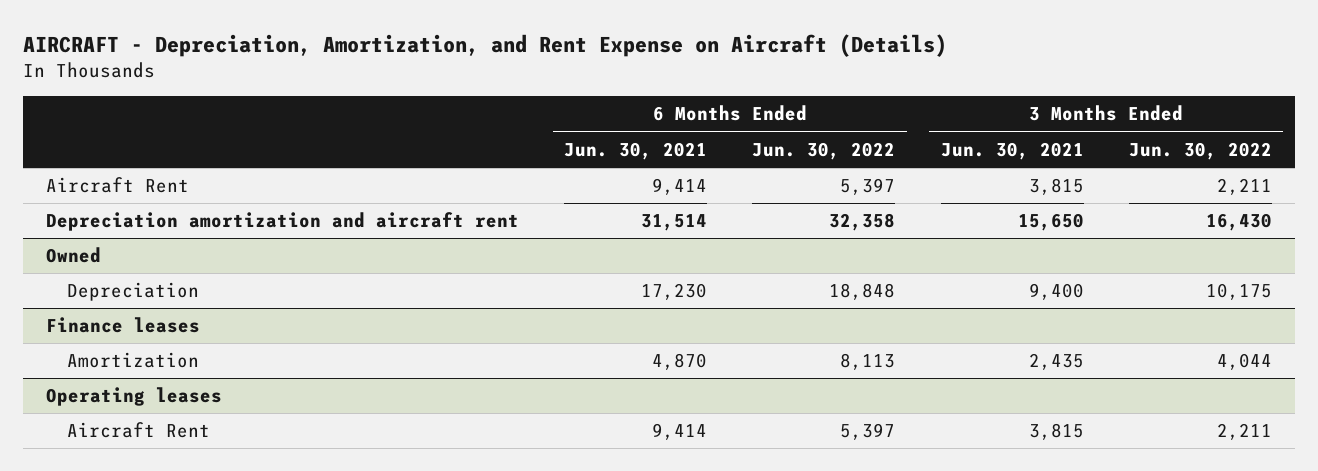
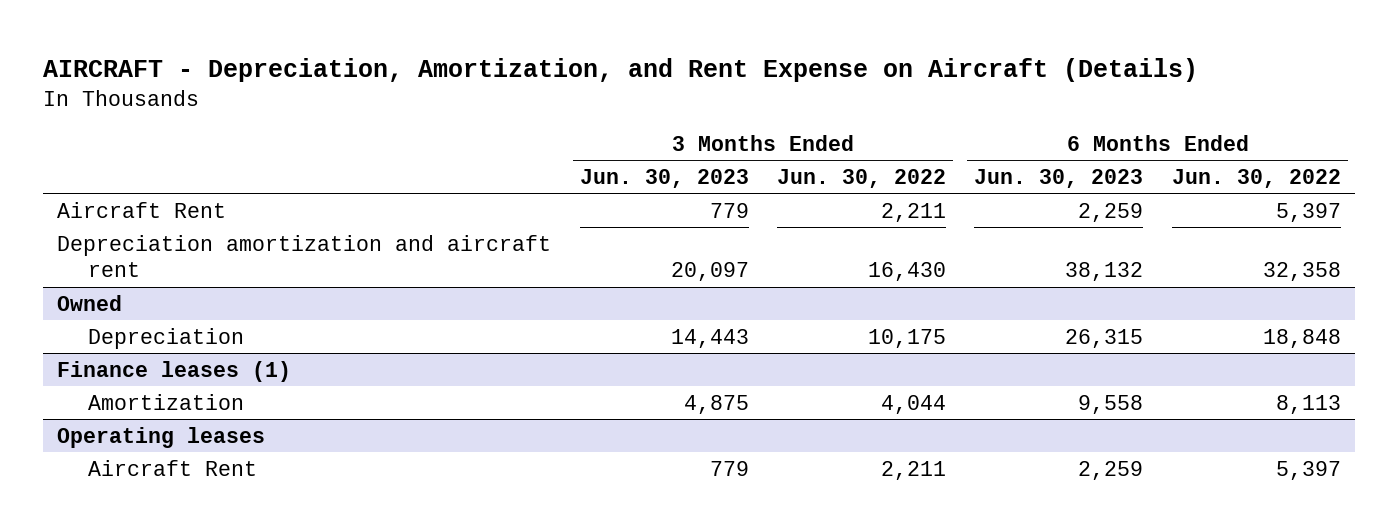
[564,141,708,160] Jun. 30, 2021 -> none
[940,141,1084,160] Jun. 30, 2021 -> none
none -> [579,168,749,188] Jun. 30, 2023
none -> [974,168,1144,188] Jun. 30, 2023
[45,317,200,334] Finance leases -> [57,360,292,382] Finance leases (1)

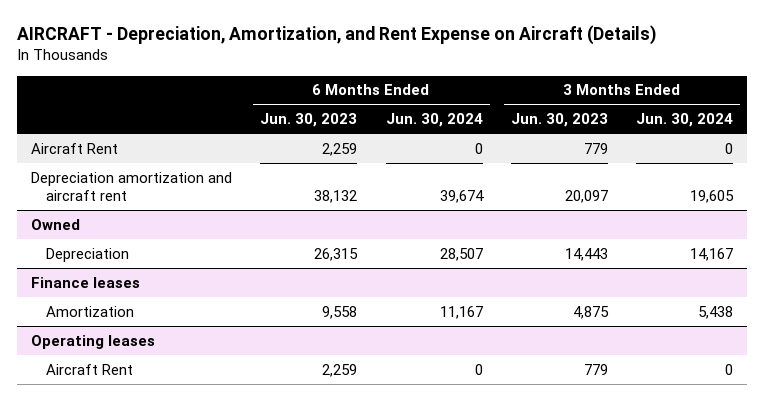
[777,168,947,188] Jun. 30, 2022 -> none
[1171,168,1341,188] Jun. 30, 2022 -> none
none -> [385,113,483,128] Jun. 30, 2024
none -> [636,113,734,128] Jun. 30, 2024
[57,360,292,382] Finance leases (1) -> [31,276,141,288] Finance leases

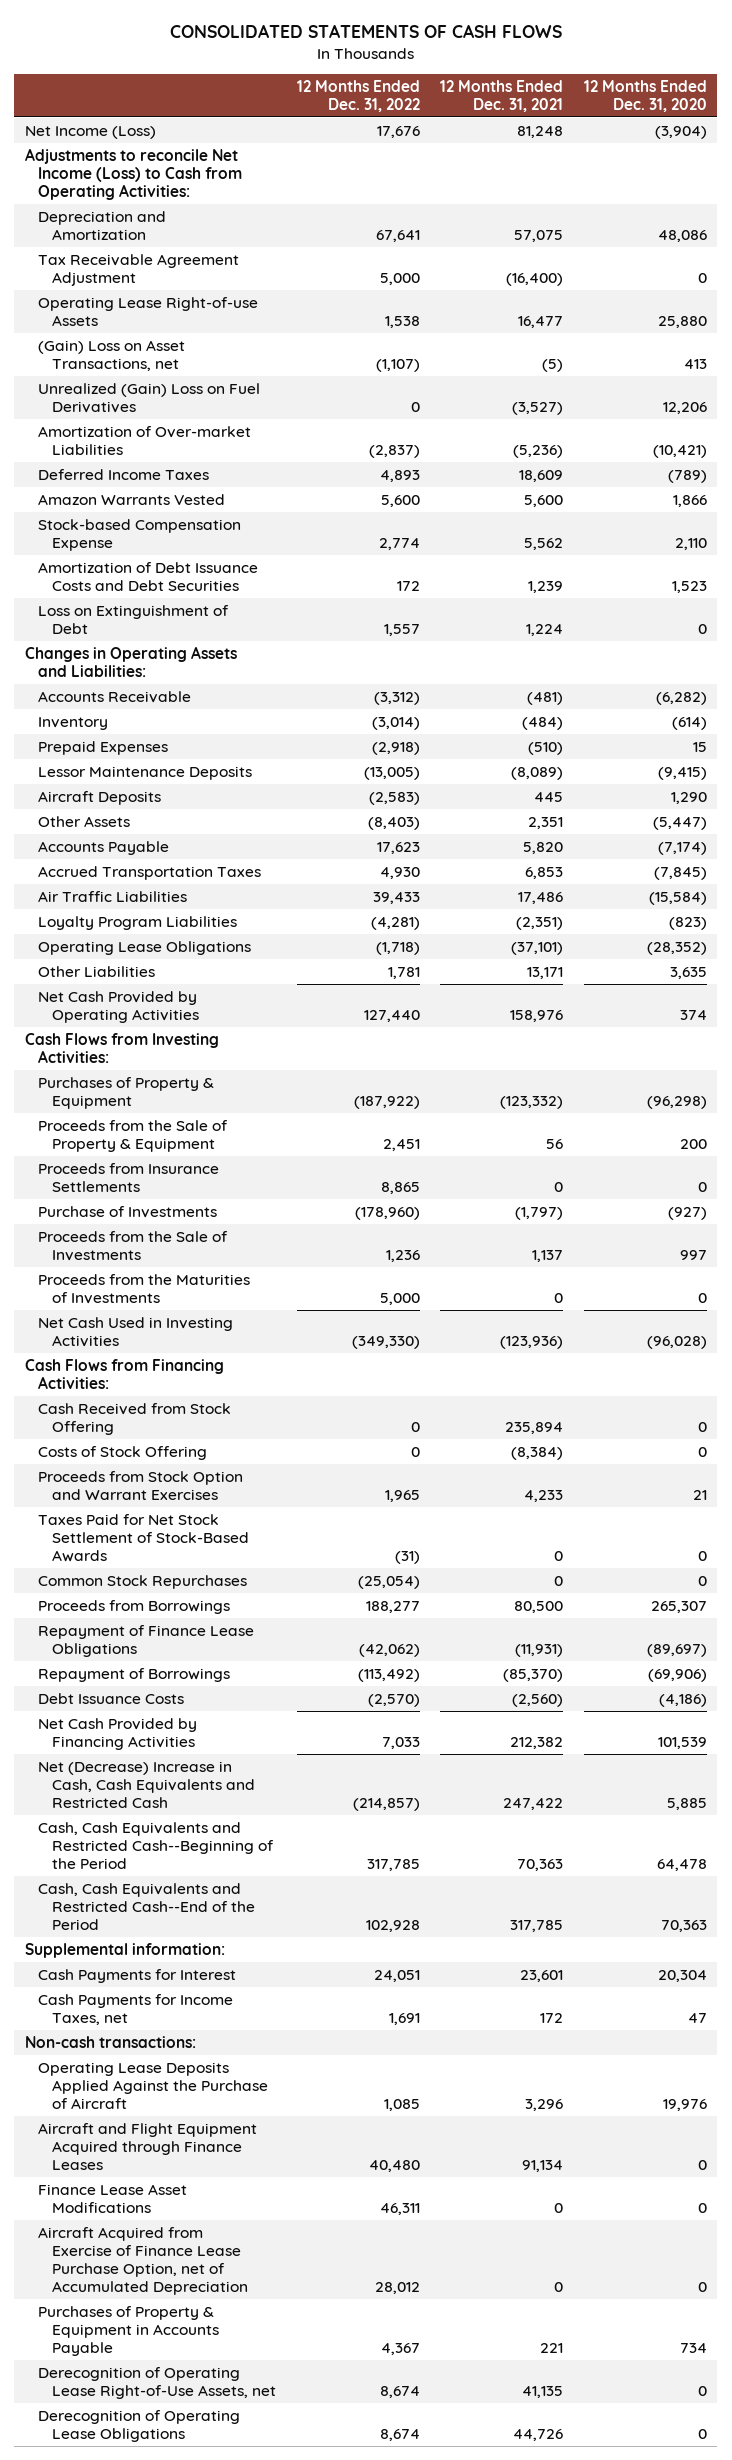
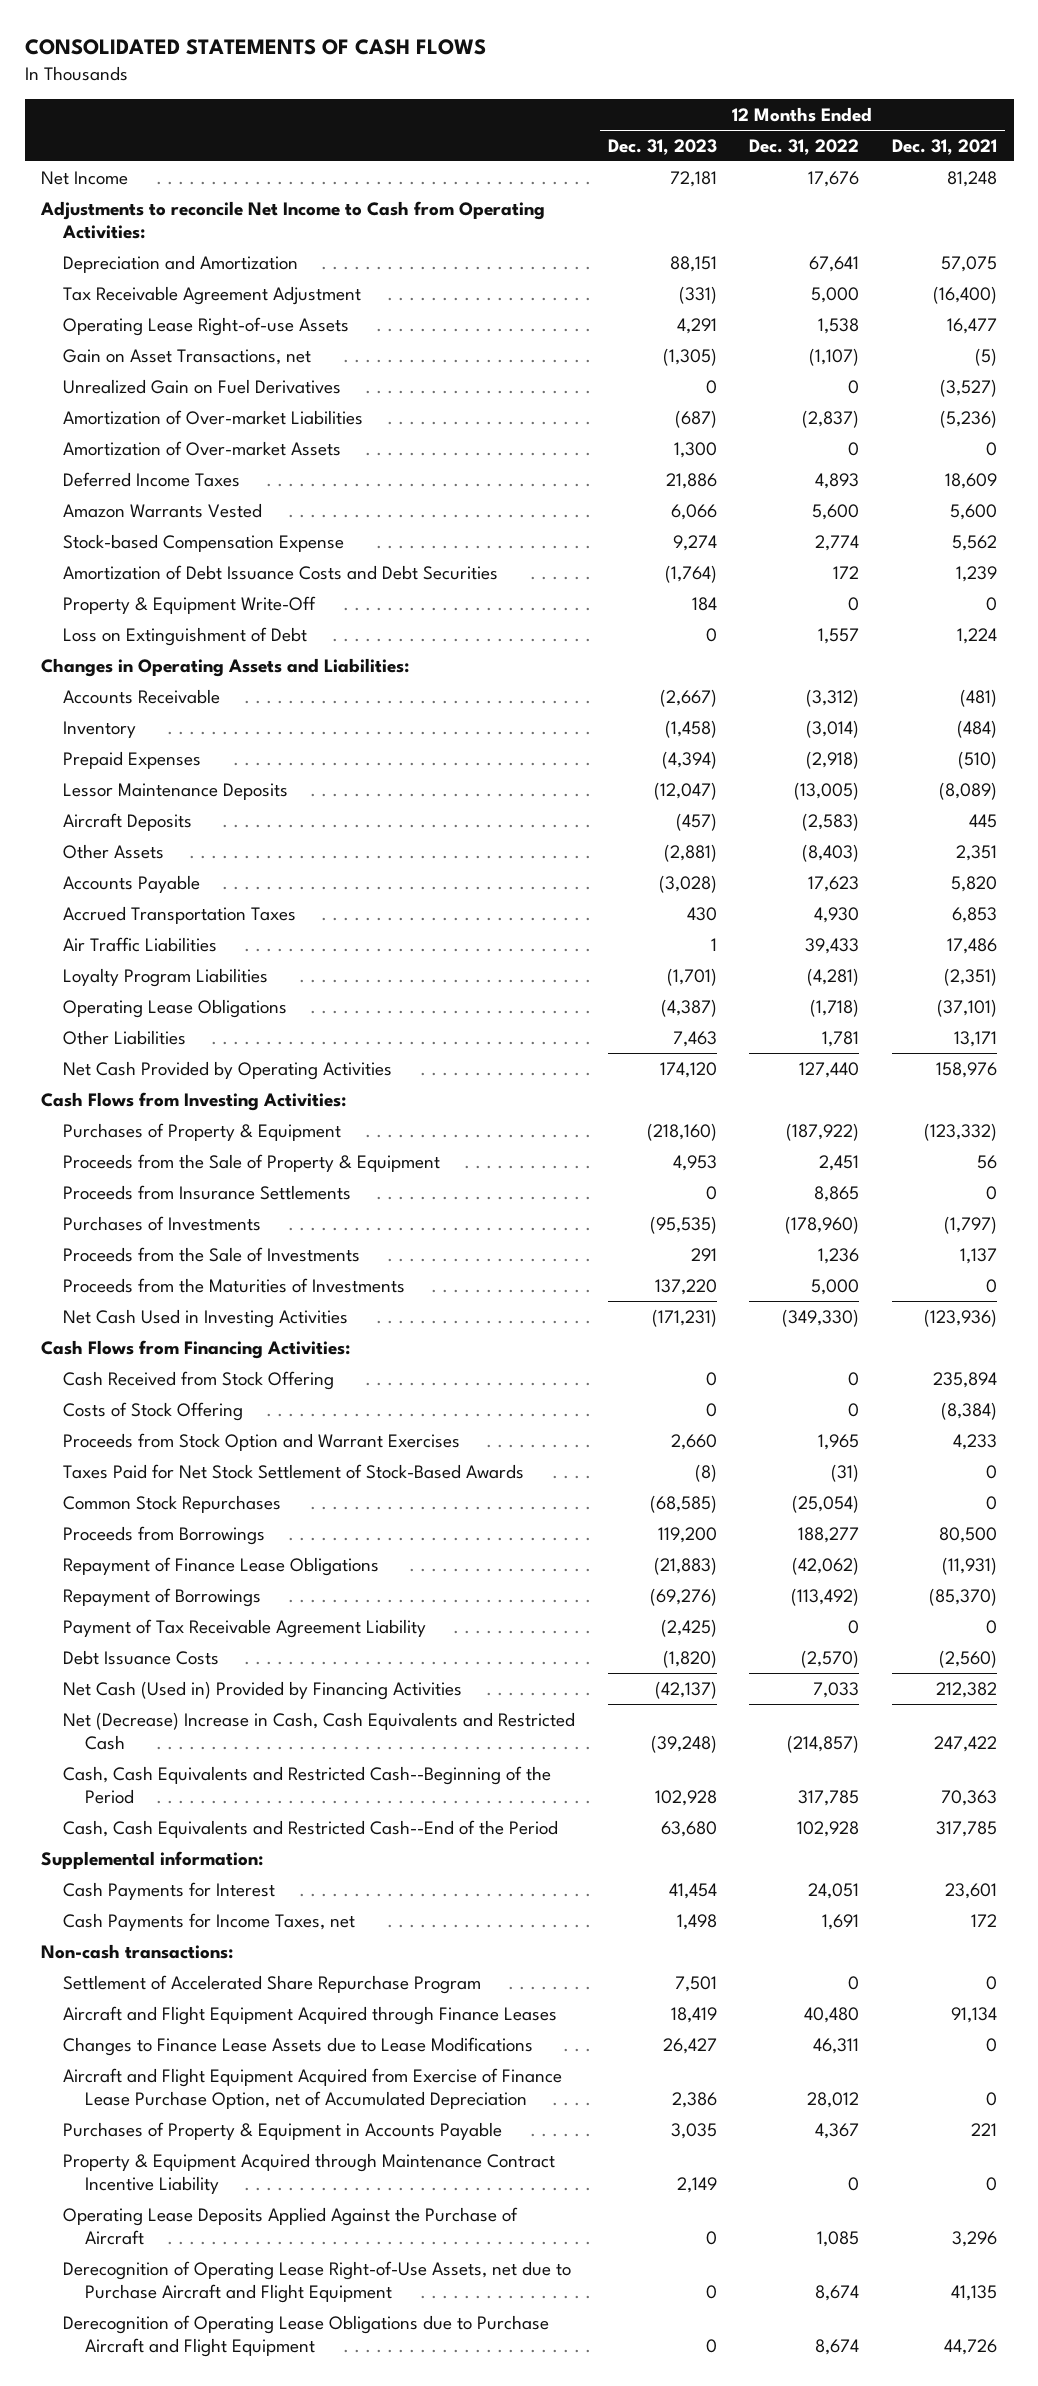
[583,79,707,112] 12 Months Ended Dec. 31, 2020 -> none
none -> [607,138,717,155] Dec. 31, 2023
[24,125,156,139] Net Income (Loss) -> [41,170,129,185] Net Income
[24,147,243,200] Adjustments to reconcile Net Income (Loss) to Cash from Operating Activities: -> [40,200,546,239] Adjustments to reconcile Net Income to Cash from Operating Activities:
[38,339,186,371] (Gain) Loss on Asset Transactions, net -> [63,348,312,365] Gain on Asset Transactions, net
[38,382,261,413] Unrealized (Gain) Loss on Fuel Derivatives -> [63,378,342,394] Unrealized Gain on Fuel Derivatives
none -> [63,440,342,456] Amortization of Over-market Assets
none -> [63,595,317,614] Property & Equipment Write-Off
[38,1205,218,1218] Purchase of Investments -> [63,1215,262,1231] Purchases of Investments
none -> [63,1618,427,1638] Payment of Tax Receivable Agreement Liability
[38,1717,198,1750] Net Cash Provided by Financing Activities -> [63,1680,463,1700] Net Cash (Used in) Provided by Financing Activities
none -> [63,1974,482,1994] Settlement of Accelerated Share Repurchase Program
[38,2183,188,2213] Finance Lease Asset Modifications -> [63,2036,534,2056] Changes to Finance Lease Assets due to Lease Modifications
[38,2226,248,2295] Aircraft Acquired from Exercise of Finance Lease Purchase Option, net of Accumulated Depreciation -> [63,2067,563,2109] Aircraft and Flight Equipment Acquired from Exercise of Finance Lease Purchase Option, net of Accumulated Depreciation
none -> [63,2152,556,2194] Property & Equipment Acquired through Maintenance Contract Incentive Liability
[38,2061,268,2109] Operating Lease Deposits Applied Against the Purchase of Aircraft -> [63,2206,519,2245] Operating Lease Deposits Applied Against the Purchase of Aircraft
[38,2366,276,2399] Derecognition of Operating Lease Right-of-Use Assets, net -> [63,2260,572,2303] Derecognition of Operating Lease Right-of-Use Assets, net due to Purchase Aircraft and Flight Equipment
[38,2409,241,2442] Derecognition of Operating Lease Obligations -> [63,2314,550,2357] Derecognition of Operating Lease Obligations due to Purchase Aircraft and Flight Equipment

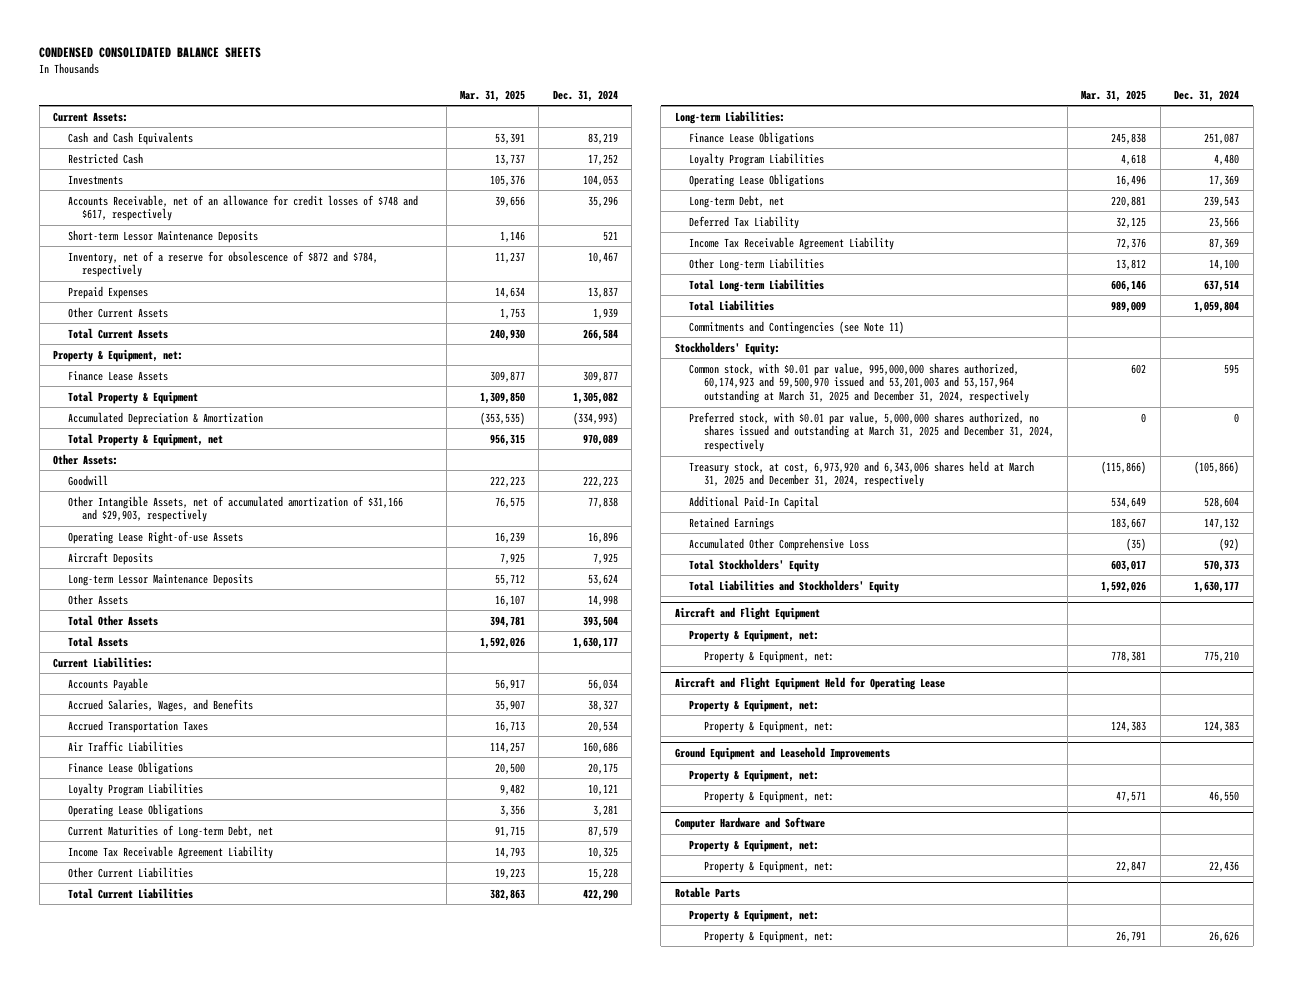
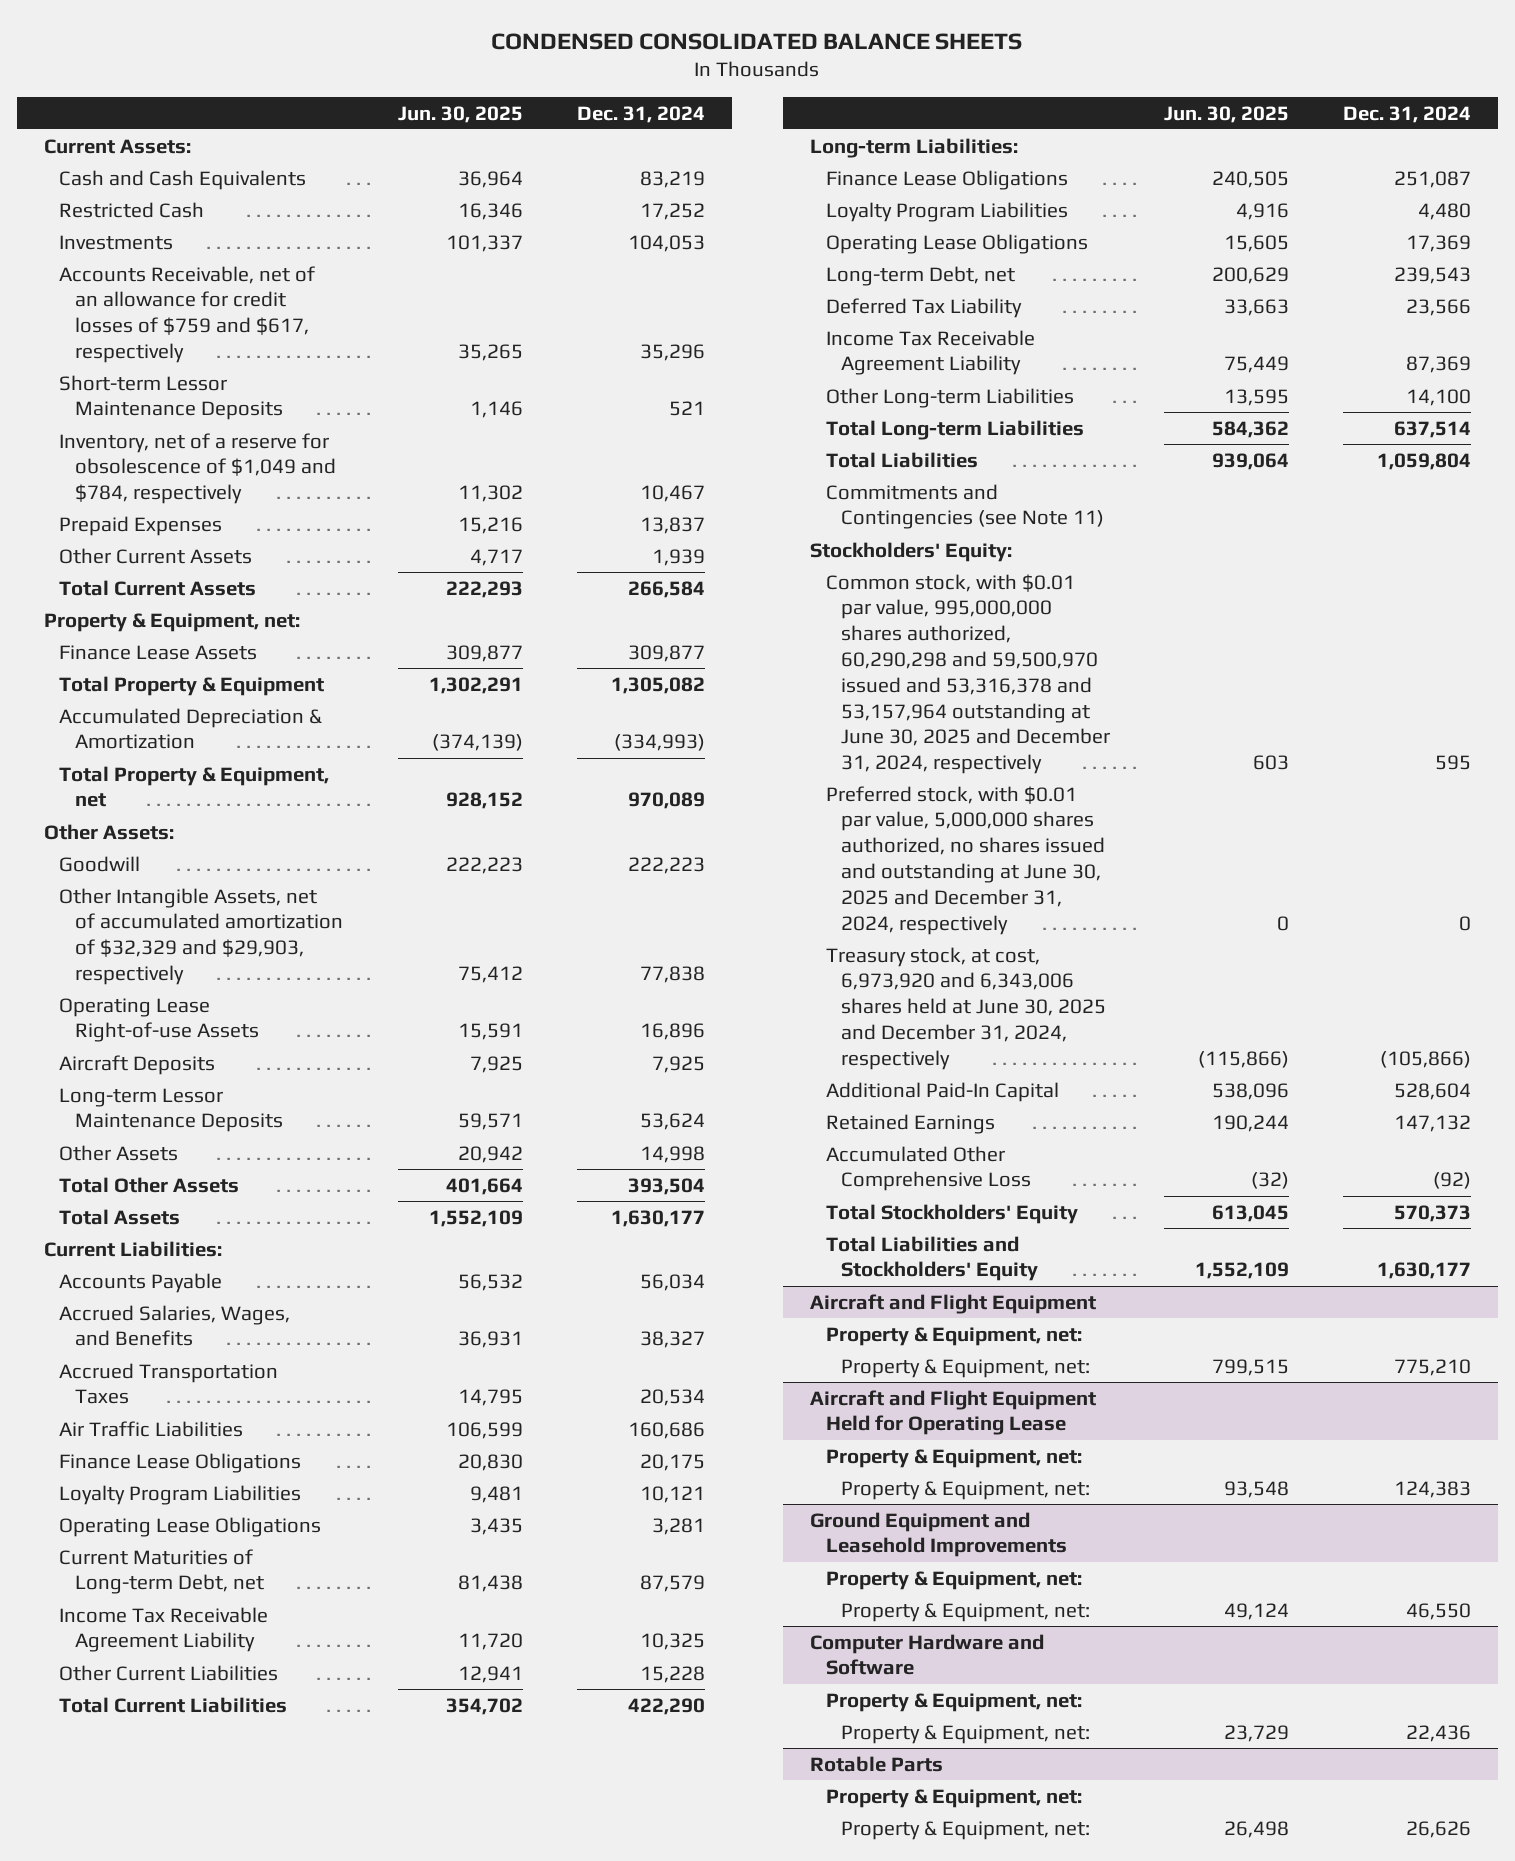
[460,89,526,102] Mar. 31, 2025 -> none
none -> [397,105,523,123] Jun. 30, 2025
[67,194,418,222] Accounts Receivable, net of an allowance for credit losses of $748 and $617, respectively -> [59,265,316,363] Accounts Receivable, net of an allowance for credit losses of $759 and $617, respectively
[67,250,378,278] Inventory, net of a reserve for obsolescence of $872 and $784, respectively -> [59,432,336,505] Inventory, net of a reserve for obsolescence of $1,049 and $784, respectively
[67,495,403,523] Other Intangible Assets, net of accumulated amortization of $31,166 and $29,903, respectively -> [59,887,343,985] Other Intangible Assets, net of accumulated amortization of $32,329 and $29,903, respectively
[689,362,1029,404] Common stock, with $0.01 par value, 995,000,000 shares authorized, 60,174,923 and 59,500,970 issued and 53,201,003 and 53,157,964 outstanding at March 31, 2025 and December 31, 2024, respectively -> [825,573,1111,775] Common stock, with $0.01 par value, 995,000,000 shares authorized, 60,290,298 and 59,500,970 issued and 53,316,378 and 53,157,964 outstanding at June 30, 2025 and December 31, 2024, respectively
[689,411,1054,453] Preferred stock, with $0.01 par value, 5,000,000 shares authorized, no shares issued and outstanding at March 31, 2025 and December 31, 2024, respectively -> [825,785,1106,935] Preferred stock, with $0.01 par value, 5,000,000 shares authorized, no shares issued and outstanding at June 30, 2025 and December 31, 2024, respectively
[689,460,1035,488] Treasury stock, at cost, 6,973,920 and 6,343,006 shares held at March 31, 2025 and December 31, 2024, respectively -> [825,946,1107,1070] Treasury stock, at cost, 6,973,920 and 6,343,006 shares held at June 30, 2025 and December 31, 2024, respectively

